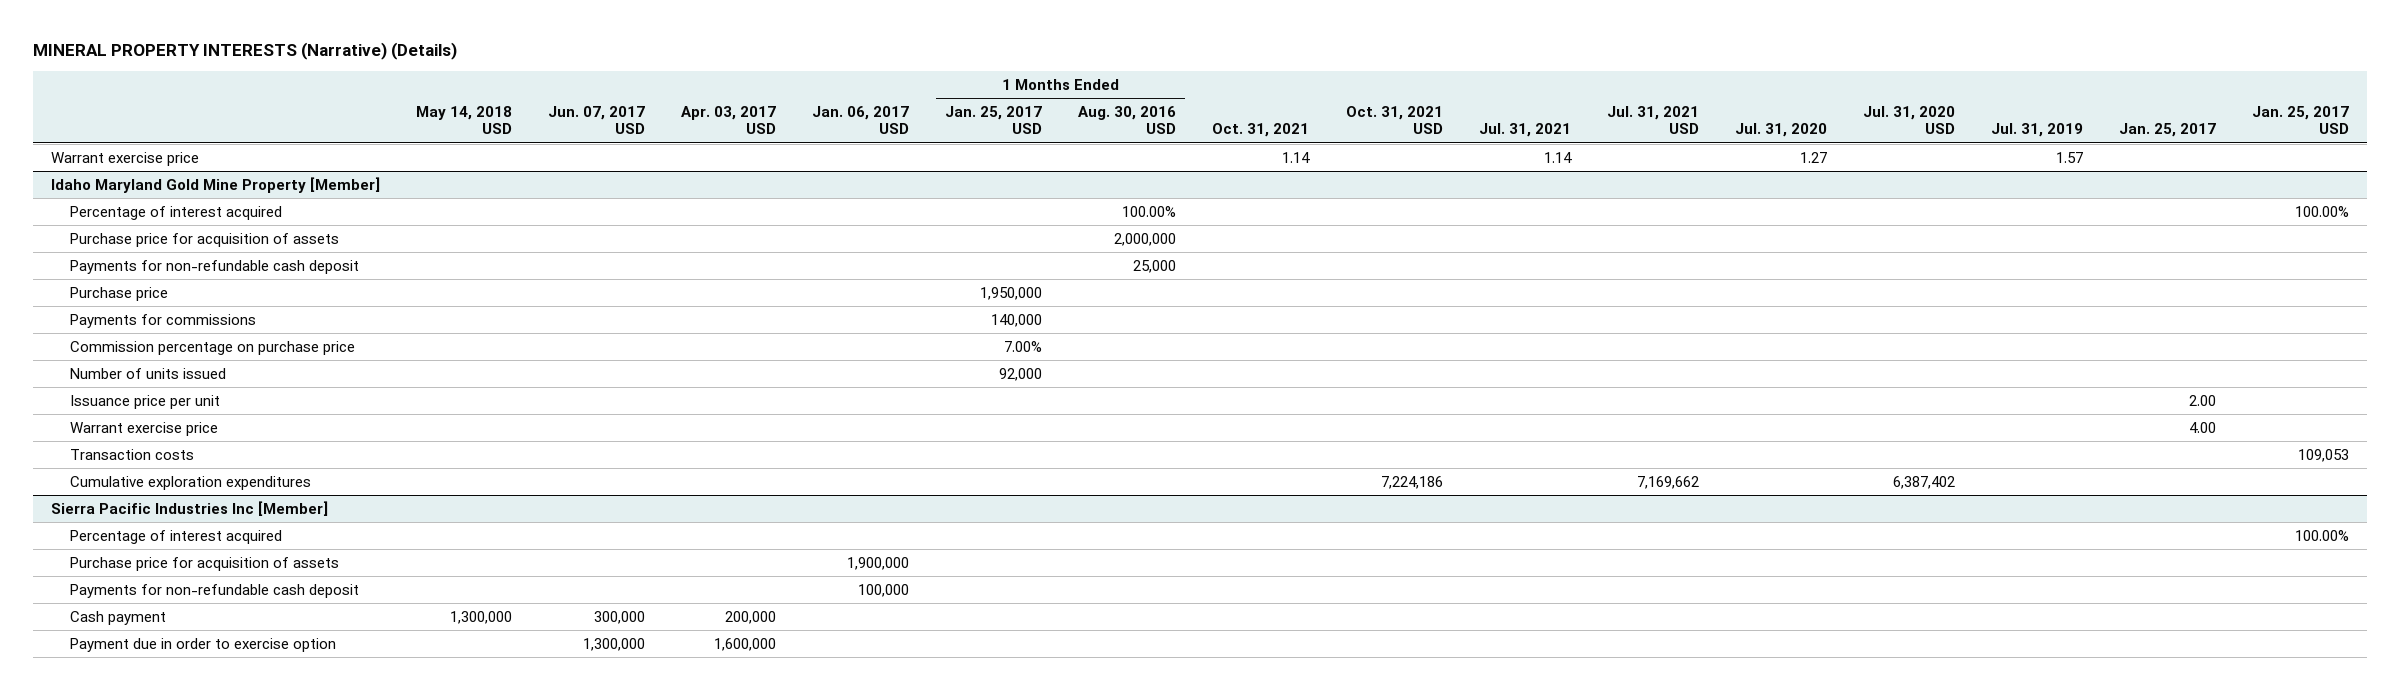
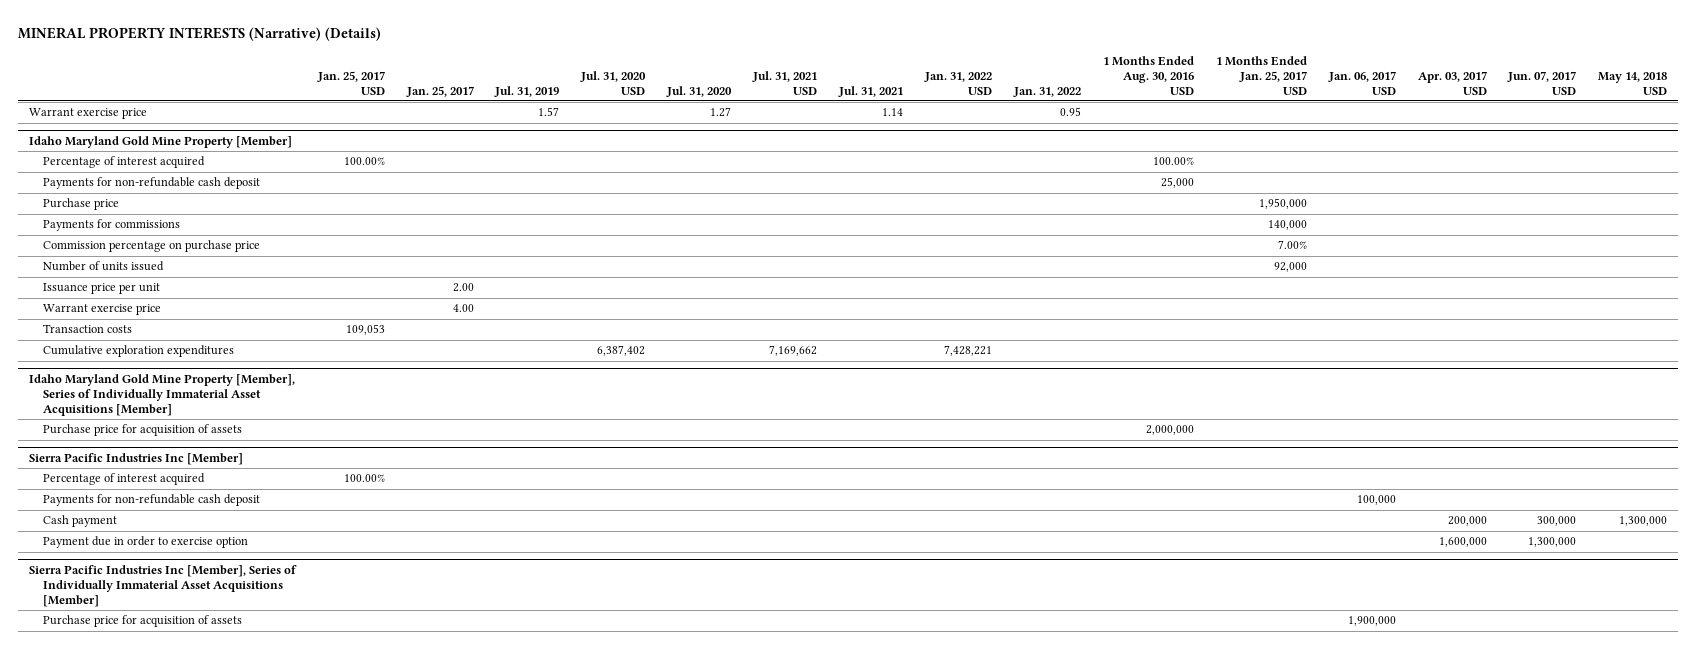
[1212,123,1310,138] Oct. 31, 2021 -> none
[1345,106,1443,135] Oct. 31, 2021 USD -> none
none -> [923,71,992,95] Jan. 31, 2022 USD
none -> [1012,86,1081,97] Jan. 31, 2022
[69,233,339,248] Purchase price for acquisition of assets -> none
none -> [28,373,295,416] Idaho Maryland Gold Mine Property [Member], Series of Individually Immaterial Asset Acquisitions [Member]
none -> [43,424,243,437] Purchase price for acquisition of assets
[69,557,339,572] Purchase price for acquisition of assets -> none
none -> [28,564,297,607] Sierra Pacific Industries Inc [Member], Series of Individually Immaterial Asset Acquisitions [Member]
none -> [43,615,243,628] Purchase price for acquisition of assets

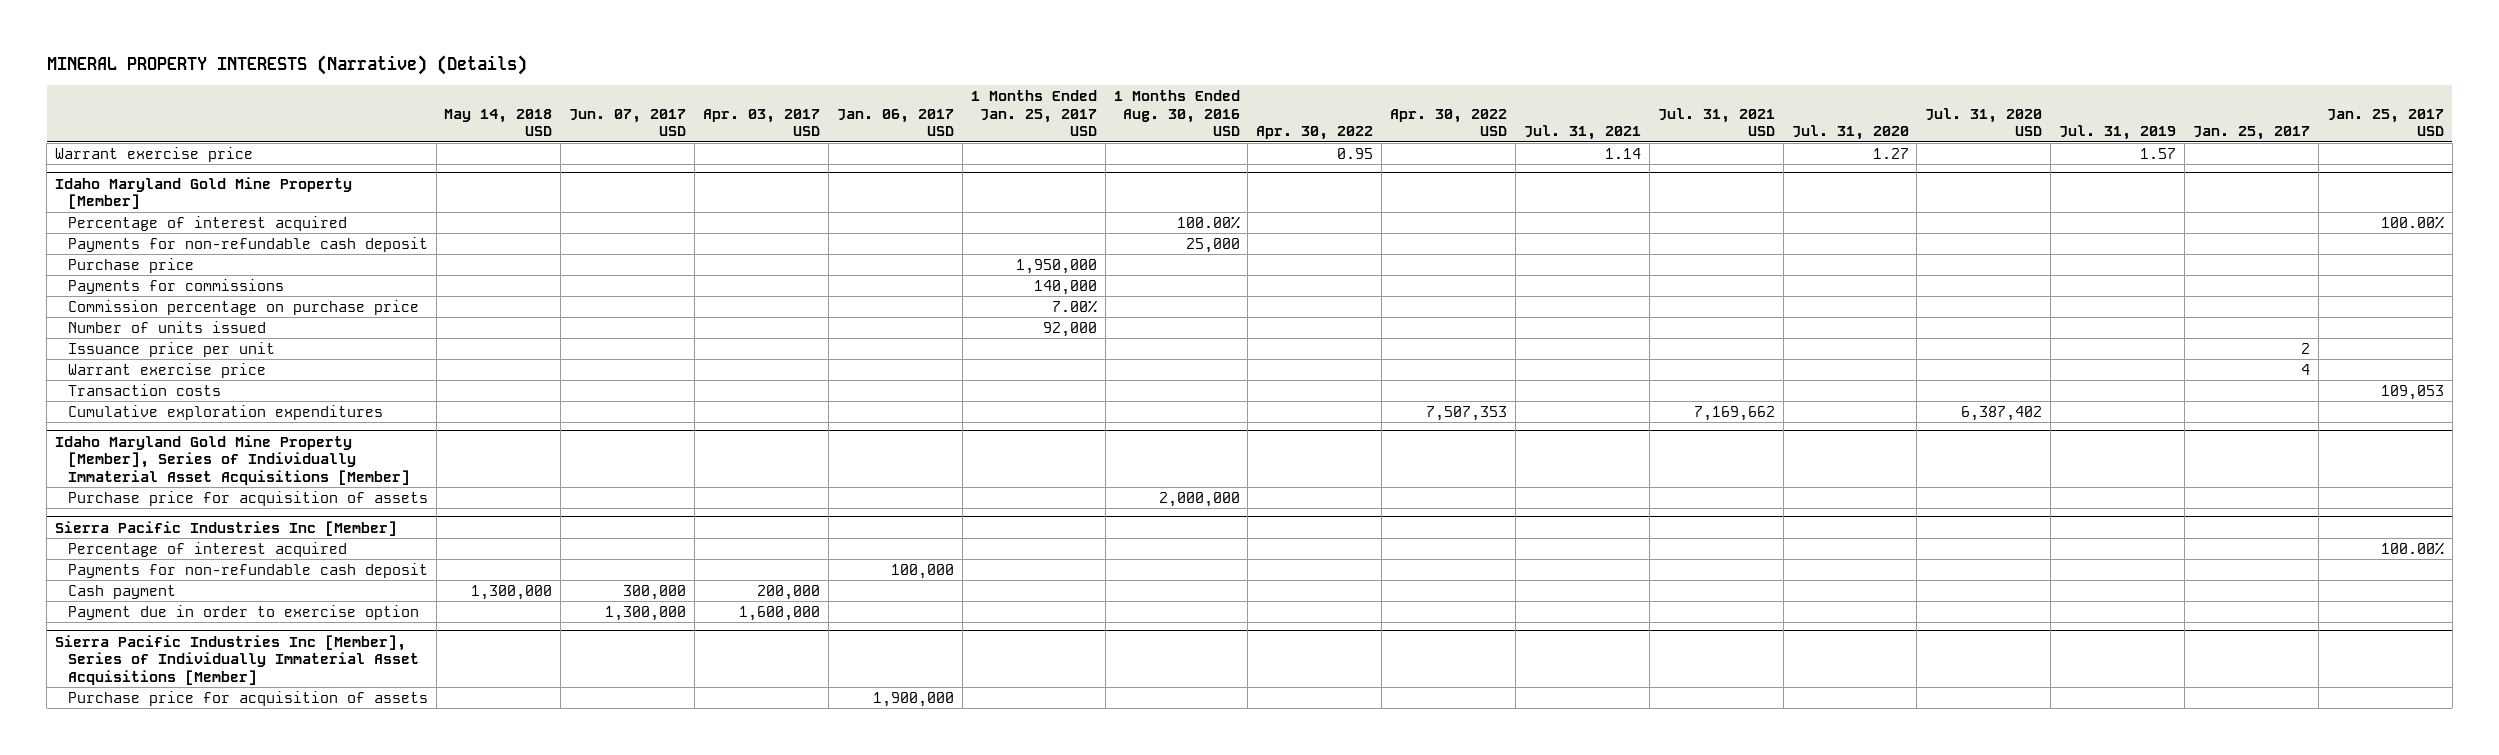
[923,71,992,95] Jan. 31, 2022 USD -> none
[1012,86,1081,97] Jan. 31, 2022 -> none
none -> [1256,126,1374,141] Apr. 30, 2022
none -> [1390,108,1508,137] Apr. 30, 2022 USD
[452,283,474,293] 2.00 -> [2301,342,2311,354] 2
[452,304,474,313] 4.00 -> [2301,363,2311,375] 4

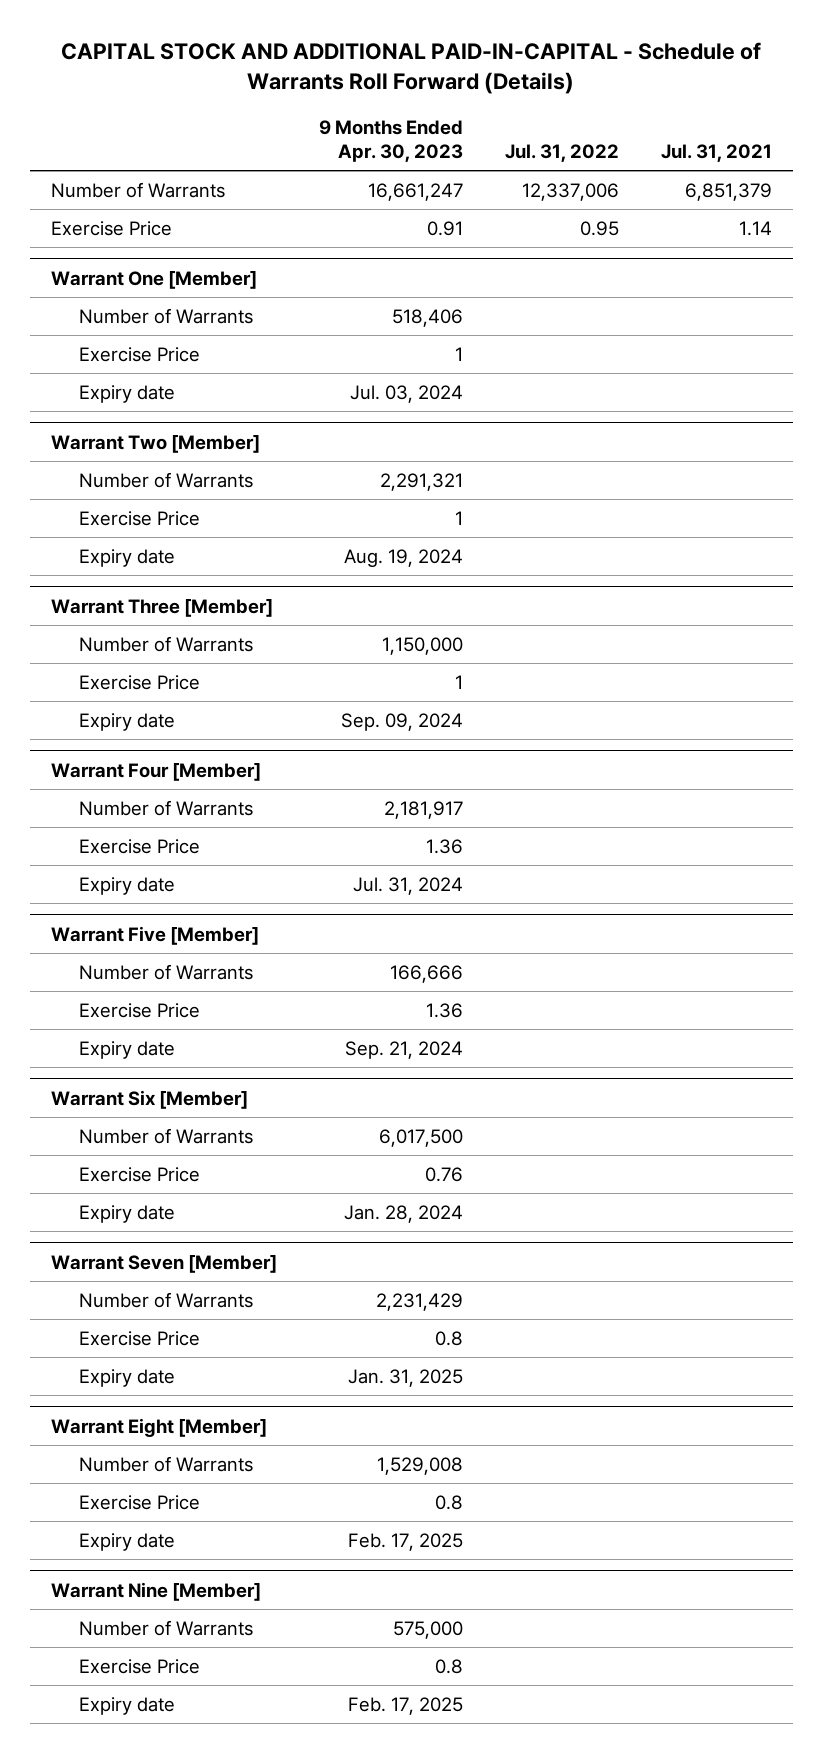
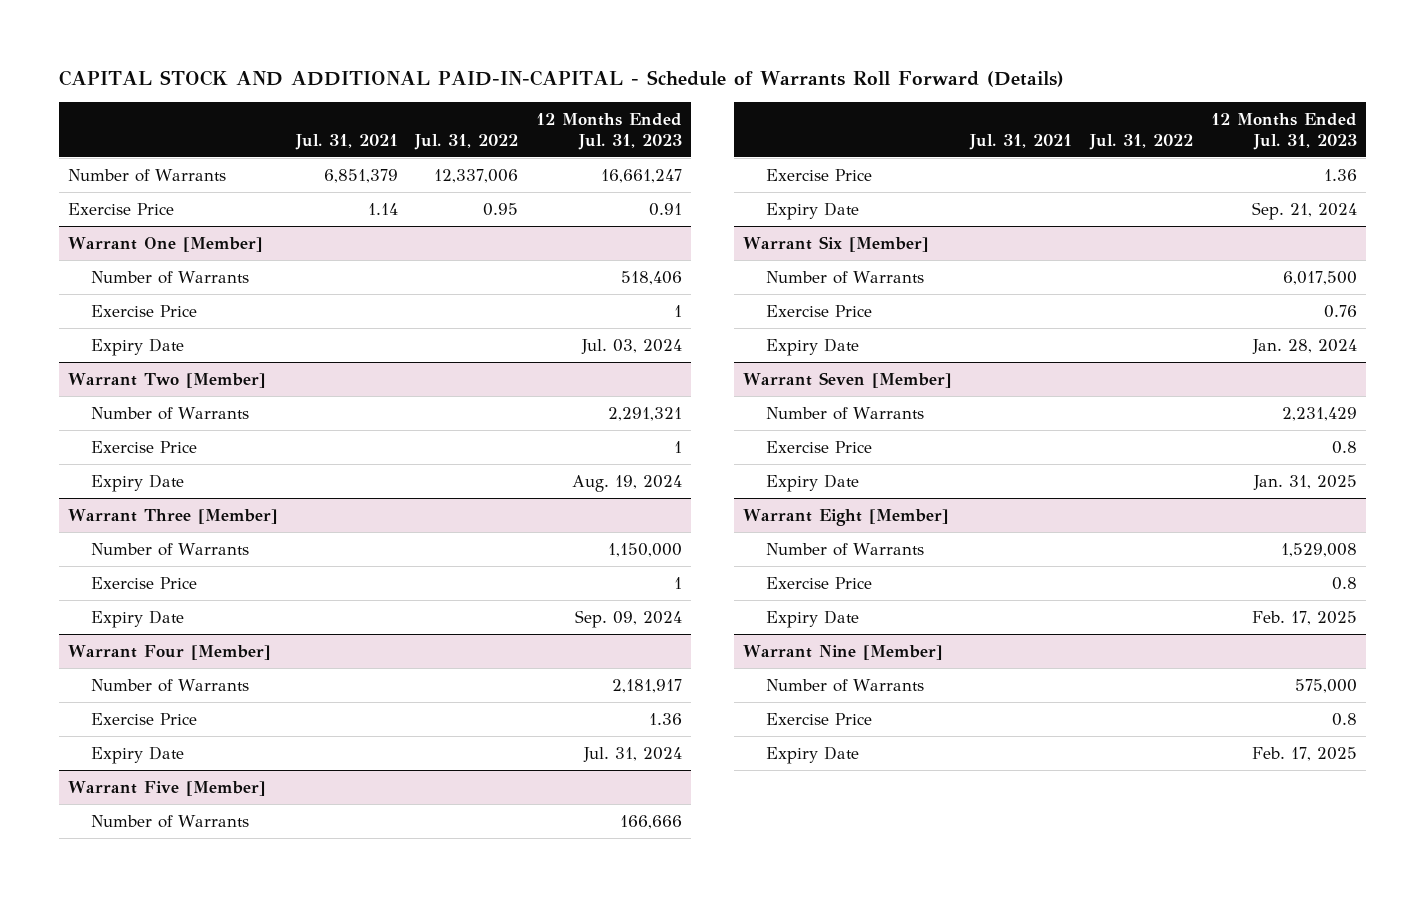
[318,119,463,162] 9 Months Ended Apr. 30, 2023 -> none
none -> [536,113,683,150] 12 Months Ended Jul. 31, 2023
[78,385,175,404] Expiry date -> [90,337,184,356] Expiry Date
[78,549,175,568] Expiry date -> [90,473,184,492] Expiry Date
[78,713,175,732] Expiry date -> [90,609,184,628] Expiry Date
[78,877,175,896] Expiry date -> [90,745,184,764] Expiry Date
[78,1041,175,1060] Expiry date -> [765,201,859,220] Expiry Date
[78,1205,175,1224] Expiry date -> [765,337,859,356] Expiry Date
[78,1369,175,1388] Expiry date -> [765,473,859,492] Expiry Date
[78,1533,175,1552] Expiry date -> [765,609,859,628] Expiry Date
[78,1697,175,1716] Expiry date -> [765,745,859,764] Expiry Date

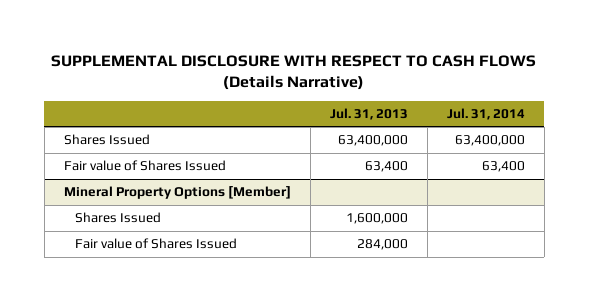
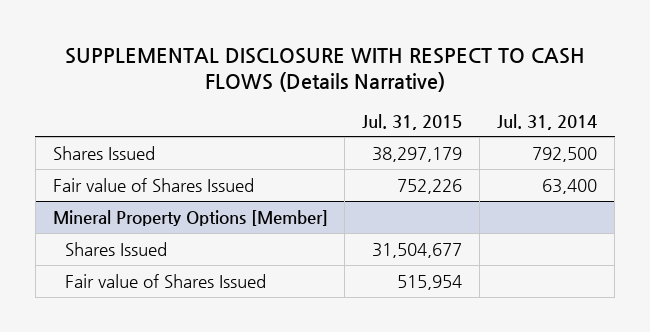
[329,107,408,120] Jul. 31, 2013 -> none
none -> [362,113,463,130] Jul. 31, 2015
[454,135,525,147] 63,400,000 -> [532,146,598,162] 792,500

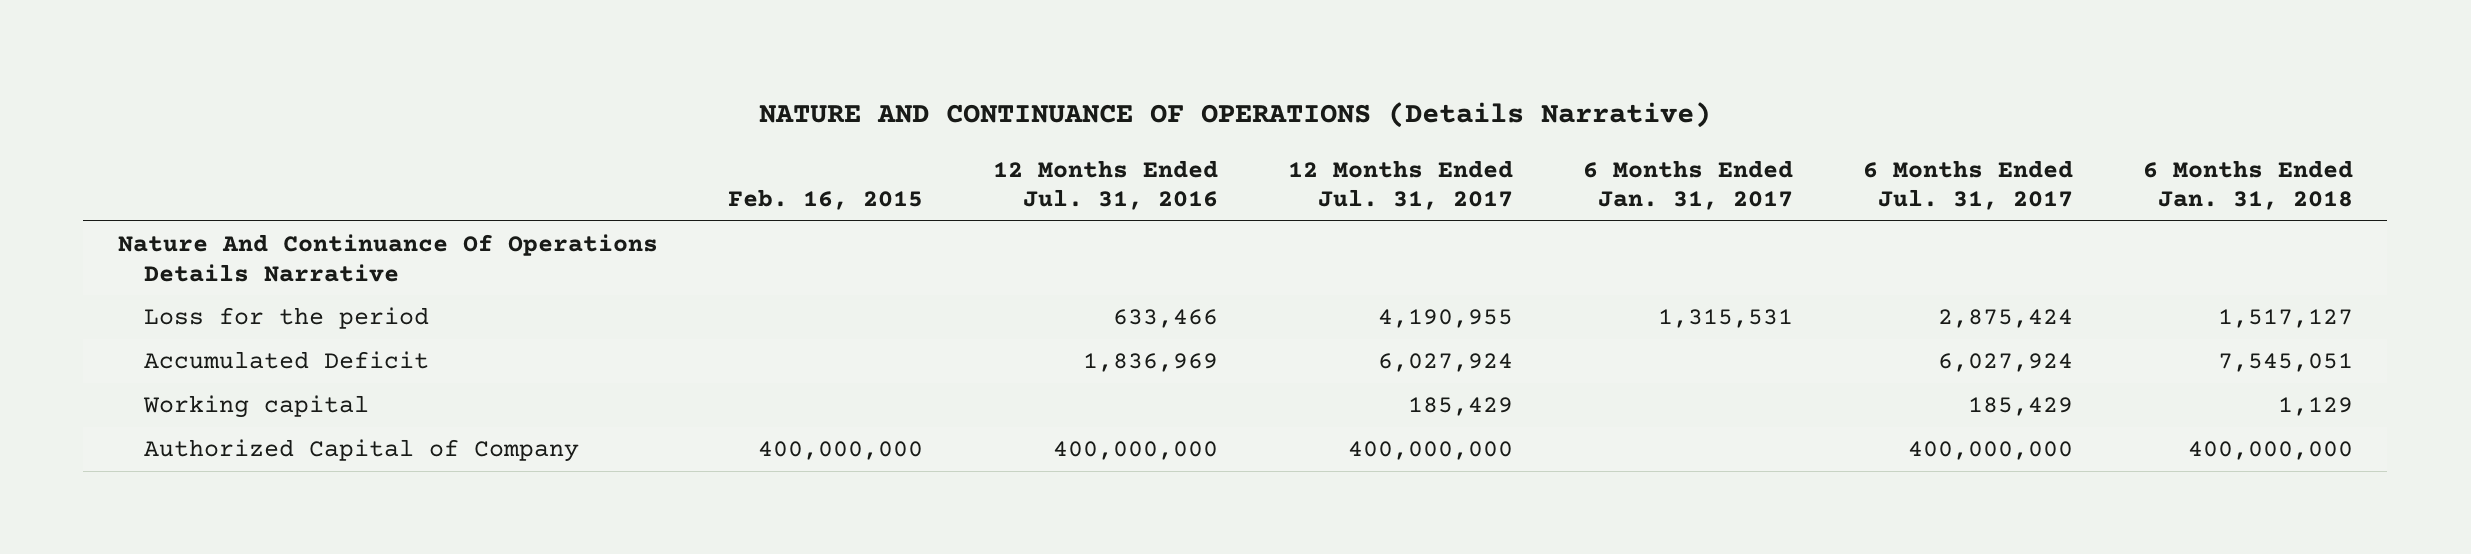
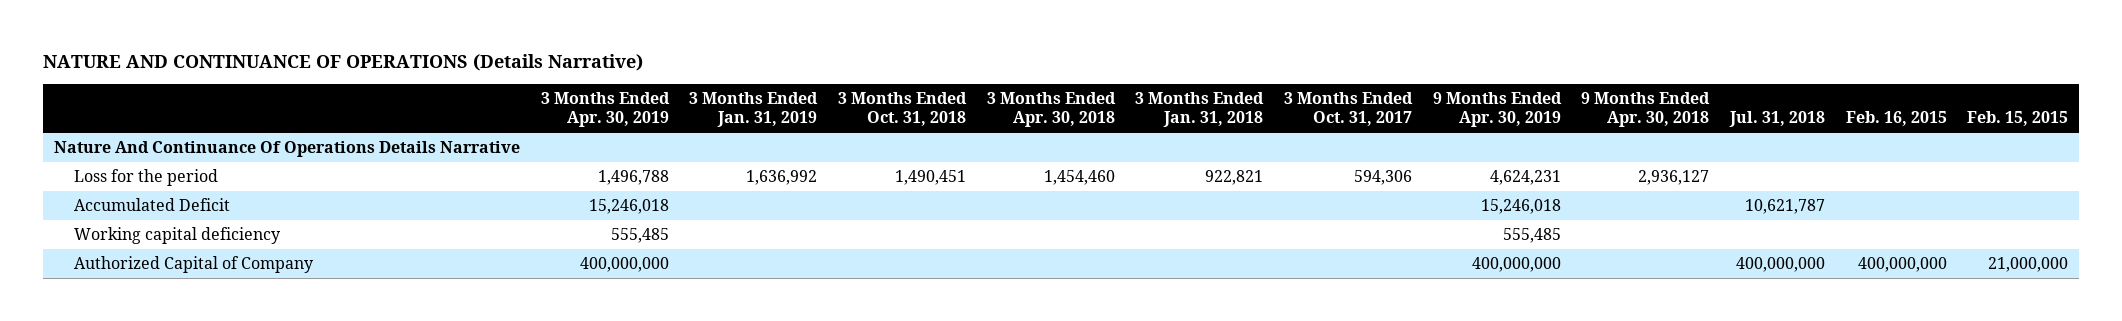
[993,159,1219,210] 12 Months Ended Jul. 31, 2016 -> none
[1287,159,1513,210] 12 Months Ended Jul. 31, 2017 -> none
[1582,159,1793,210] 6 Months Ended Jan. 31, 2017 -> none
[1862,159,2073,210] 6 Months Ended Jul. 31, 2017 -> none
[2142,159,2353,210] 6 Months Ended Jan. 31, 2018 -> none
none -> [540,92,670,128] 3 Months Ended Apr. 30, 2019
none -> [689,92,819,128] 3 Months Ended Jan. 31, 2019
none -> [837,92,967,127] 3 Months Ended Oct. 31, 2018
none -> [986,92,1116,128] 3 Months Ended Apr. 30, 2018
none -> [1135,92,1265,128] 3 Months Ended Jan. 31, 2018
none -> [1283,92,1413,127] 3 Months Ended Oct. 31, 2017
none -> [1432,92,1562,128] 9 Months Ended Apr. 30, 2019
none -> [1581,92,1711,128] 9 Months Ended Apr. 30, 2018
none -> [1729,111,1826,128] Jul. 31, 2018
none -> [1967,111,2069,127] Feb. 15, 2015
[142,395,369,419] Working capital -> [73,227,281,245] Working capital deficiency

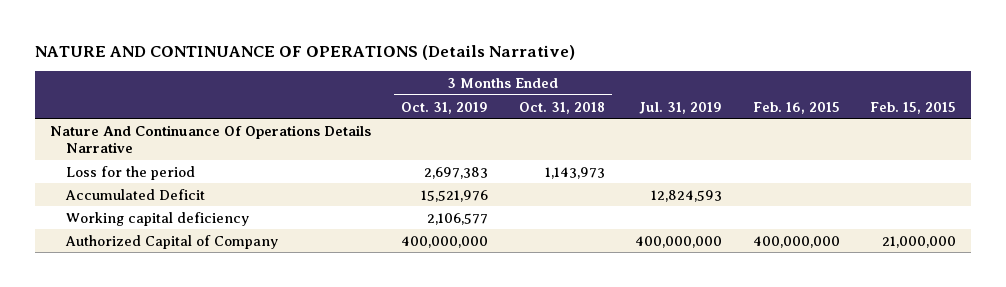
[540,92,670,128] 3 Months Ended Apr. 30, 2019 -> none
[689,92,819,128] 3 Months Ended Jan. 31, 2019 -> none
[986,92,1116,128] 3 Months Ended Apr. 30, 2018 -> none
[1135,92,1265,128] 3 Months Ended Jan. 31, 2018 -> none
[1283,92,1413,127] 3 Months Ended Oct. 31, 2017 -> none
[1432,92,1562,128] 9 Months Ended Apr. 30, 2019 -> none
[1581,92,1711,128] 9 Months Ended Apr. 30, 2018 -> none
[1729,111,1826,128] Jul. 31, 2018 -> none
none -> [401,101,489,114] Oct. 31, 2019
none -> [639,101,723,114] Jul. 31, 2019
[894,170,966,186] 1,490,451 -> [544,166,605,179] 1,143,973

